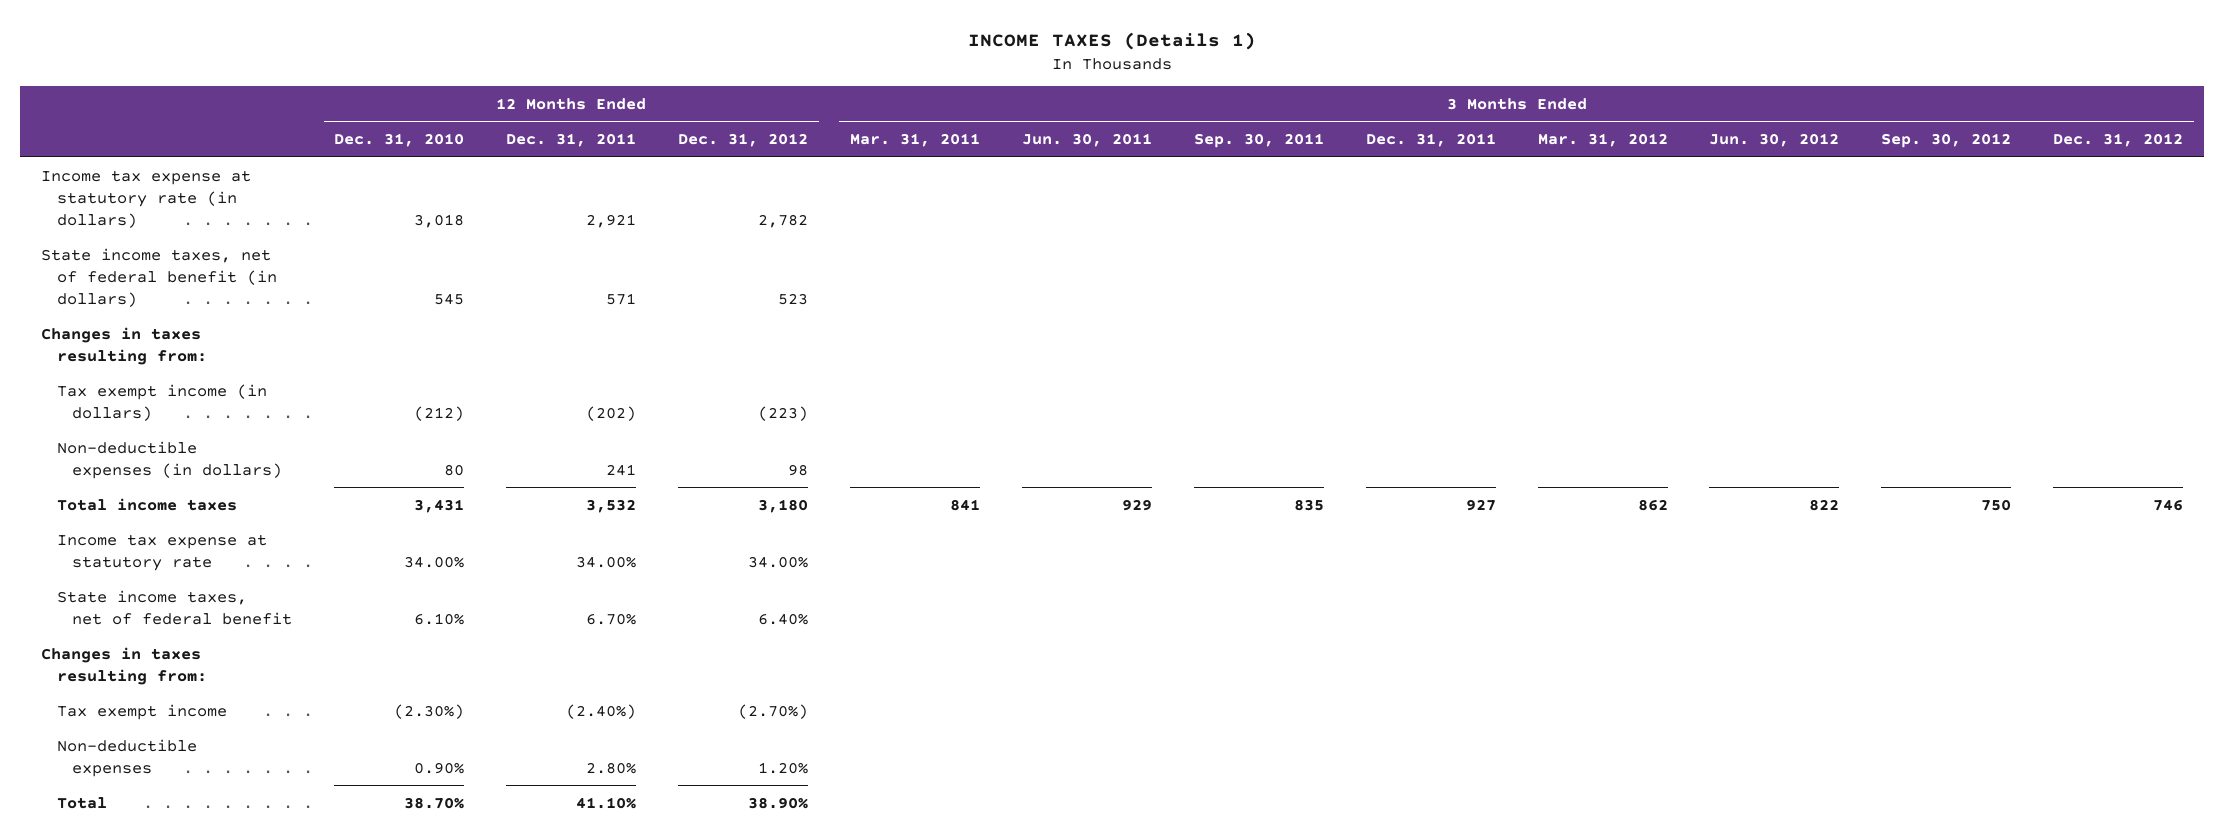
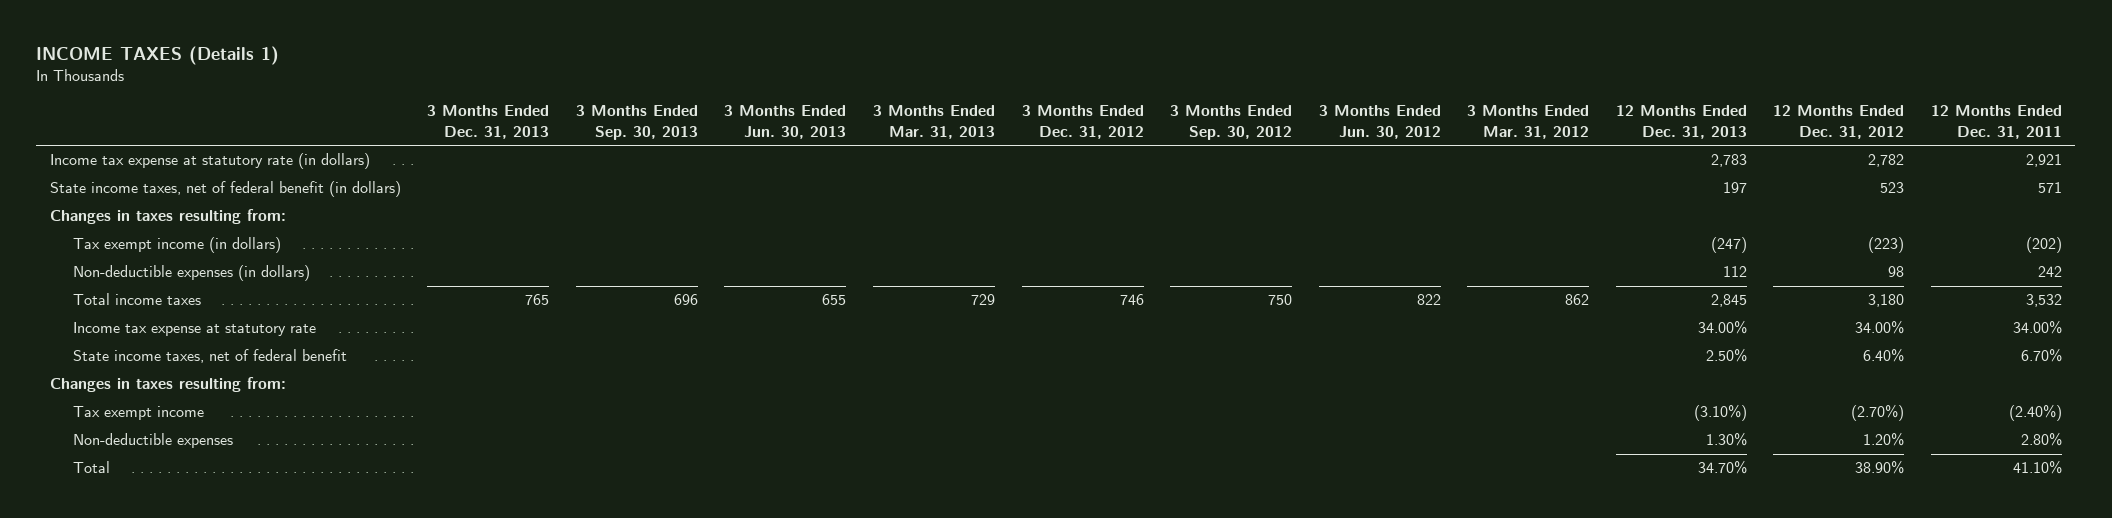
[334,133,465,148] Dec. 31, 2010 -> none
[849,133,980,148] Mar. 31, 2011 -> none
[1021,133,1152,148] Jun. 30, 2011 -> none
[1193,133,1324,149] Sep. 30, 2011 -> none
[1365,133,1496,148] Dec. 31, 2011 -> none
none -> [427,105,550,139] 3 Months Ended Dec. 31, 2013
none -> [575,105,698,140] 3 Months Ended Sep. 30, 2013
none -> [724,105,847,139] 3 Months Ended Jun. 30, 2013
none -> [872,105,995,139] 3 Months Ended Mar. 31, 2013
none -> [1615,105,1747,139] 12 Months Ended Dec. 31, 2013
[606,463,637,476] 241 -> [2037,266,2062,278] 242

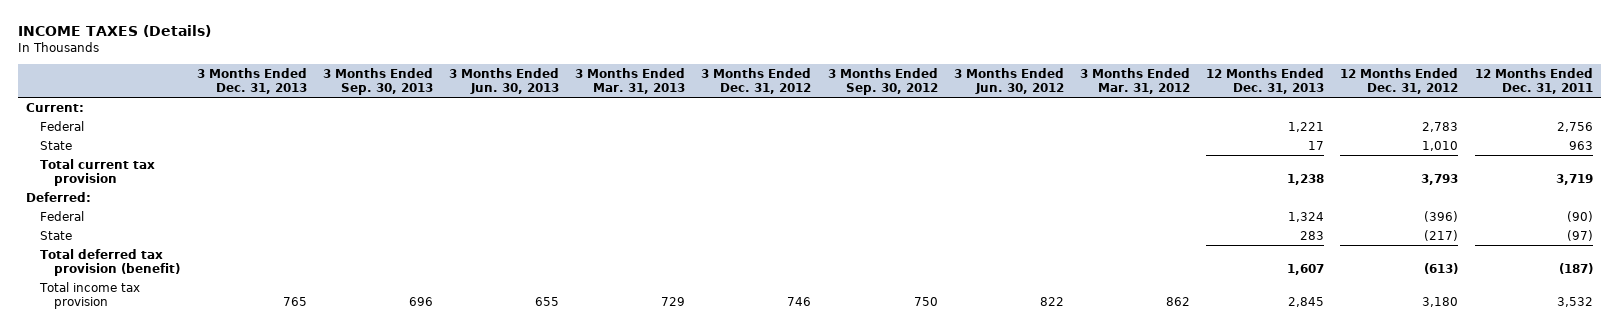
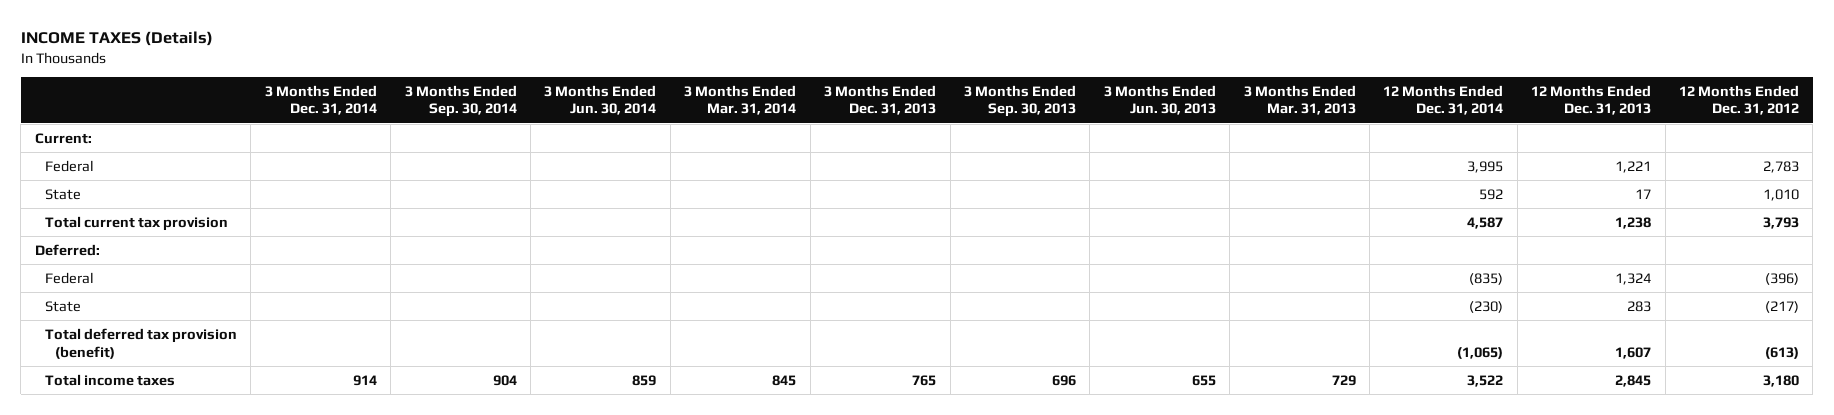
[701,67,812,94] 3 Months Ended Dec. 31, 2012 -> none
[827,67,938,95] 3 Months Ended Sep. 30, 2012 -> none
[953,67,1064,94] 3 Months Ended Jun. 30, 2012 -> none
[1080,67,1191,94] 3 Months Ended Mar. 31, 2012 -> none
[1474,67,1593,94] 12 Months Ended Dec. 31, 2011 -> none
none -> [264,84,377,116] 3 Months Ended Dec. 31, 2014
none -> [404,84,517,118] 3 Months Ended Sep. 30, 2014
none -> [544,84,657,116] 3 Months Ended Jun. 30, 2014
none -> [684,84,797,116] 3 Months Ended Mar. 31, 2014
none -> [1383,84,1504,116] 12 Months Ended Dec. 31, 2014
[39,281,141,310] Total income tax provision -> [45,373,176,386] Total income taxes

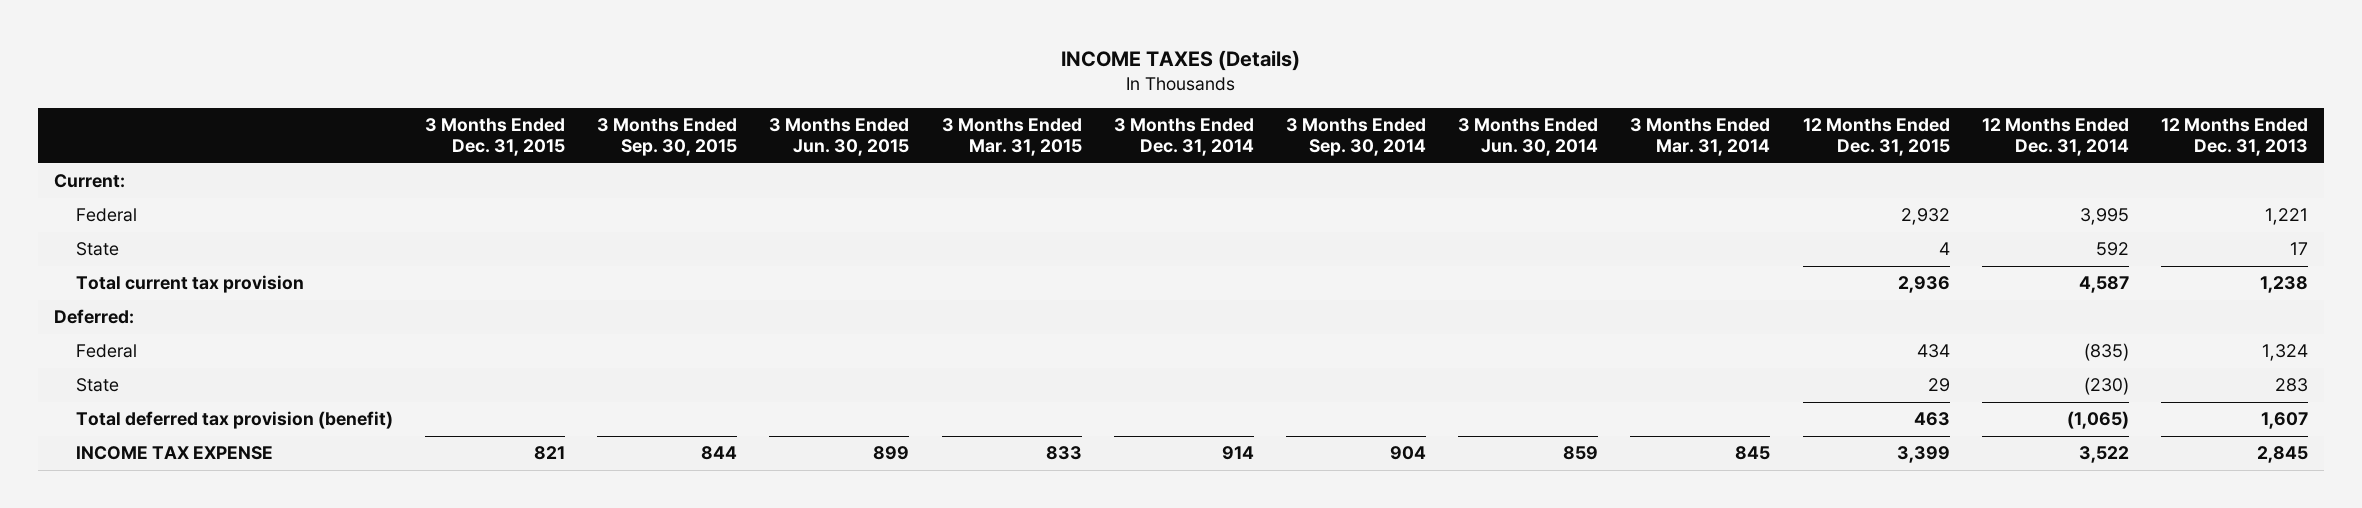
[824,84,937,116] 3 Months Ended Dec. 31, 2013 -> none
[963,84,1076,118] 3 Months Ended Sep. 30, 2013 -> none
[1103,84,1216,116] 3 Months Ended Jun. 30, 2013 -> none
[1243,84,1356,116] 3 Months Ended Mar. 31, 2013 -> none
[1679,84,1800,116] 12 Months Ended Dec. 31, 2012 -> none
none -> [425,118,566,157] 3 Months Ended Dec. 31, 2015
none -> [597,118,738,157] 3 Months Ended Sep. 30, 2015
none -> [769,118,910,157] 3 Months Ended Jun. 30, 2015
none -> [941,118,1082,157] 3 Months Ended Mar. 31, 2015
none -> [1802,118,1950,157] 12 Months Ended Dec. 31, 2015
[45,373,176,386] Total income taxes -> [75,446,273,461] INCOME TAX EXPENSE

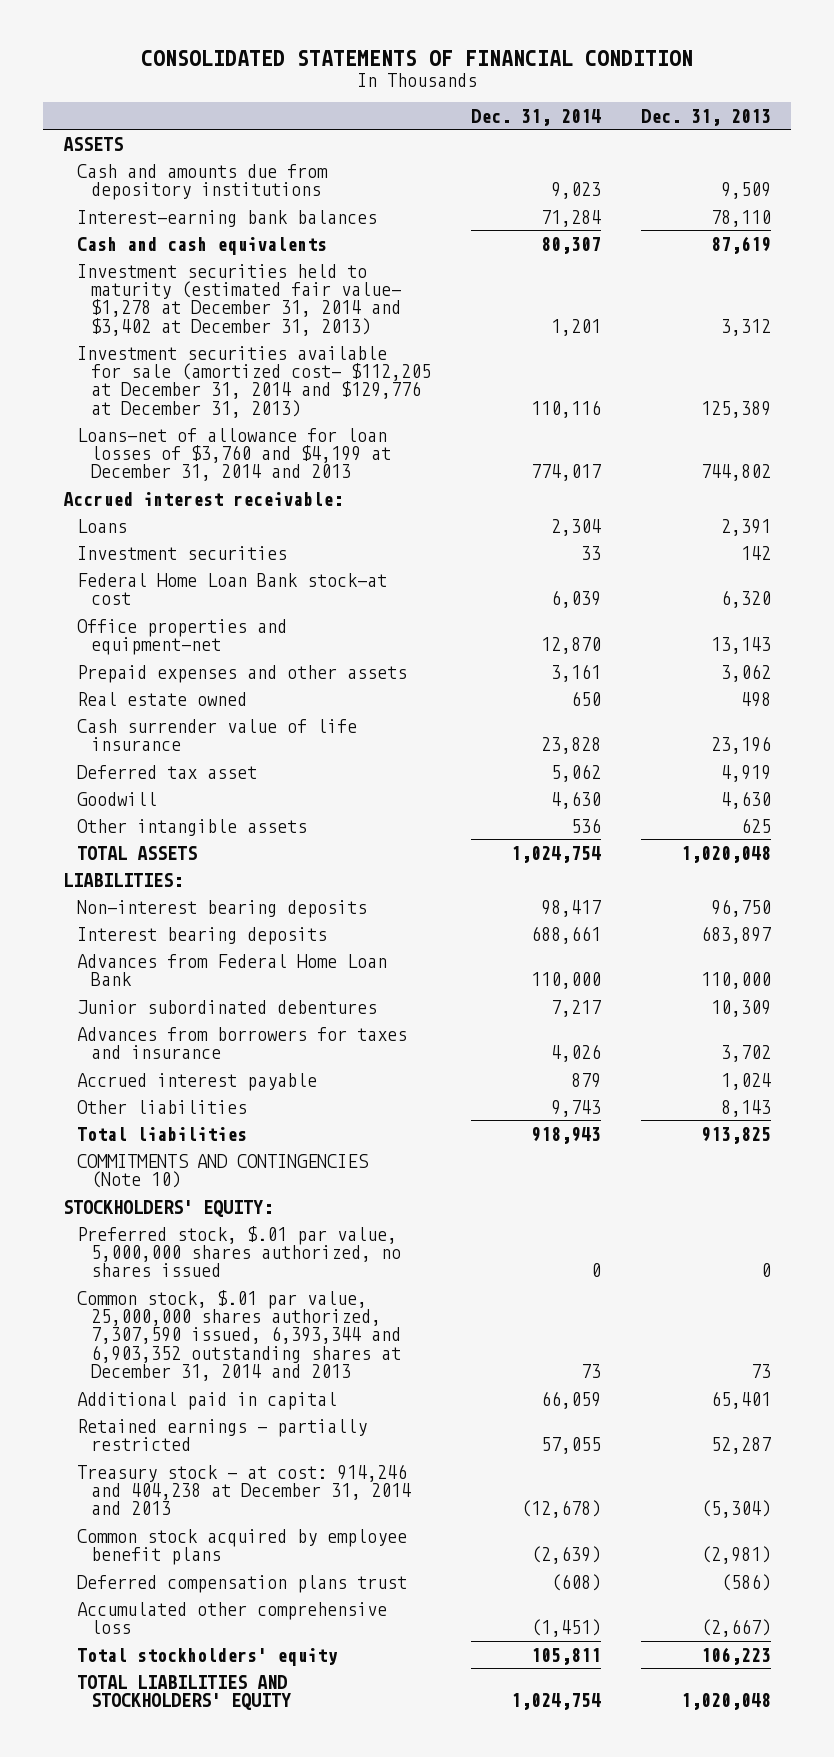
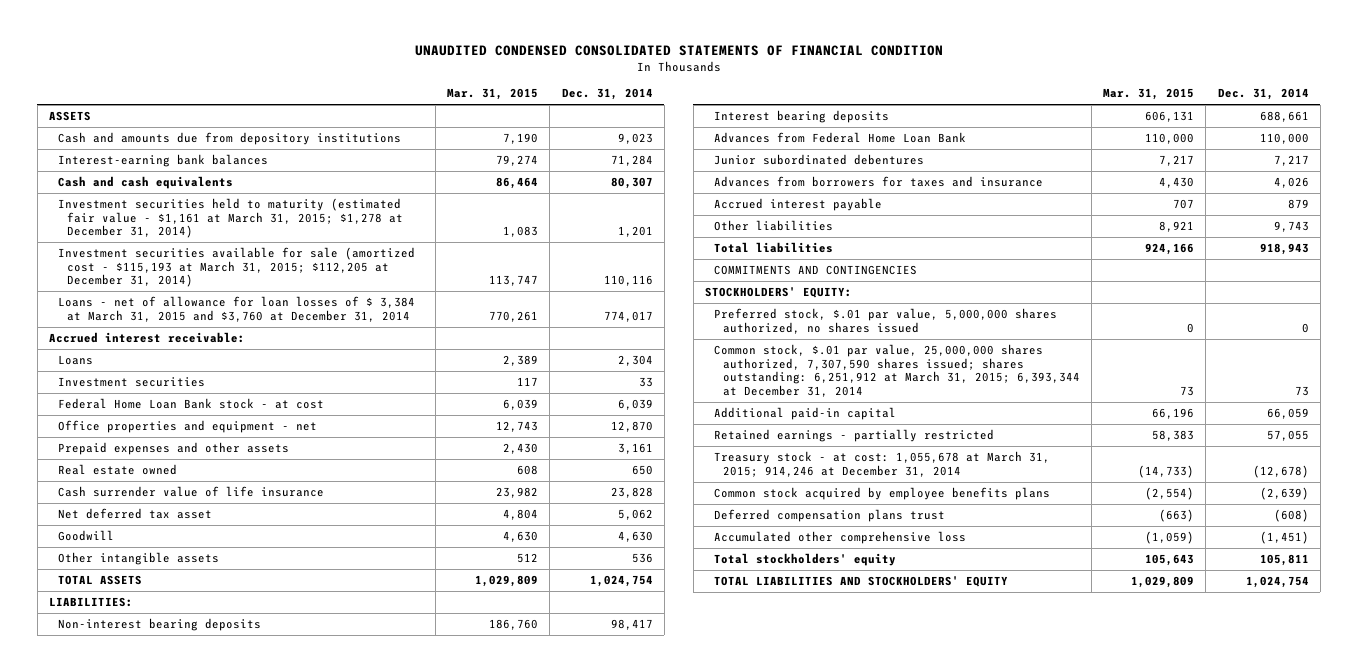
[141,50,694,67] CONSOLIDATED STATEMENTS OF FINANCIAL CONDITION -> [414,45,943,57] UNAUDITED CONDENSED CONSOLIDATED STATEMENTS OF FINANCIAL CONDITION
[641,108,772,126] Dec. 31, 2013 -> none
none -> [447,88,539,101] Mar. 31, 2015
[77,263,402,336] Investment securities held to maturity (estimated fair value- $1,278 at December 31, 2014 and $3,402 at December 31, 2013) -> [57,197,403,239] Investment securities held to maturity (estimated fair value - $1,161 at March 31, 2015; $1,278 at December 31, 2014)
[77,345,432,418] Investment securities available for sale (amortized cost- $112,205 at December 31, 2014 and $129,776 at December 31, 2013) -> [57,246,415,288] Investment securities available for sale (amortized cost - $115,193 at March 31, 2015; $112,205 at December 31, 2014)
[77,427,392,482] Loans-net of allowance for loan losses of $3,760 and $4,199 at December 31, 2014 and 2013 -> [57,295,415,322] Loans - net of allowance for loan losses of $ 3,384 at March 31, 2015 and $3,760 at December 31, 2014
[77,572,388,605] Federal Home Loan Bank stock-at cost -> [57,397,324,409] Federal Home Loan Bank stock - at cost
[77,618,288,655] Office properties and equipment-net -> [57,419,317,433] Office properties and equipment - net
[77,764,258,779] Deferred tax asset -> [57,507,212,519] Net deferred tax asset
[77,1153,370,1188] COMMITMENTS AND CONTINGENCIES (Note 10) -> [713,264,917,275] COMMITMENTS AND CONTINGENCIES
[77,1289,402,1381] Common stock, $.01 par value, 25,000,000 shares authorized, 7,307,590 issued, 6,393,344 and 6,903,352 outstanding shares at December 31, 2014 and 2013 -> [713,343,1080,398] Common stock, $.01 par value, 25,000,000 shares authorized, 7,307,590 shares issued; shares outstanding: 6,251,912 at March 31, 2015; 6,393,344 at December 31, 2014
[77,1391,338,1410] Additional paid in capital -> [713,406,896,420] Additional paid-in capital
[77,1463,412,1516] Treasury stock - at cost: 914,246 and 404,238 at December 31, 2014 and 2013 -> [713,450,1050,477] Treasury stock - at cost: 1,055,678 at March 31, 2015; 914,246 at December 31, 2014
[77,1528,408,1565] Common stock acquired by employee benefit plans -> [713,486,1050,500] Common stock acquired by employee benefits plans

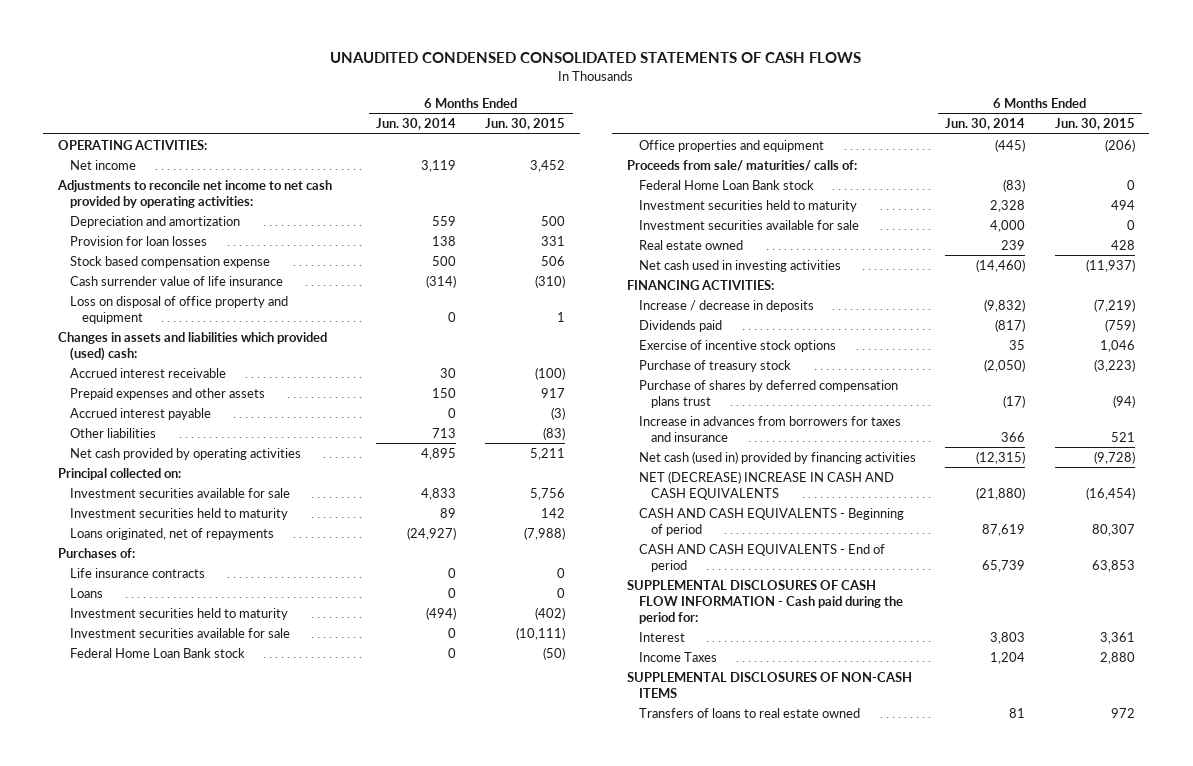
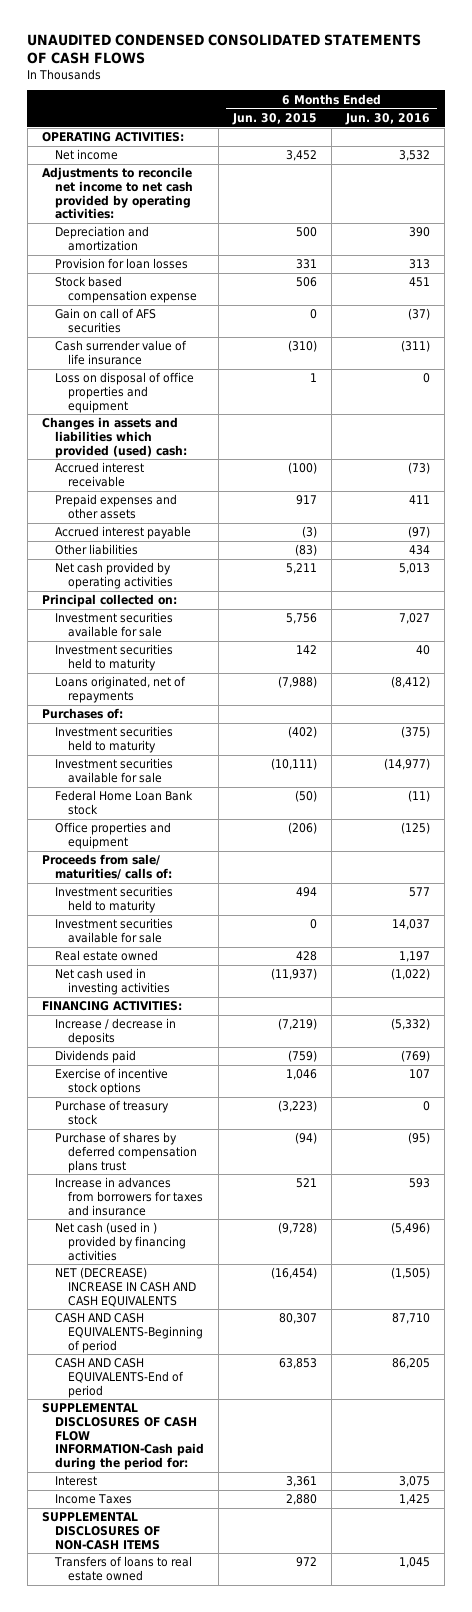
[376,118,457,131] Jun. 30, 2014 -> none
none -> [345,112,431,125] Jun. 30, 2016
none -> [54,308,156,333] Gain on call of AFS securities
[69,295,288,324] Loss on disposal of office property and equipment -> [54,372,194,413] Loss on disposal of office properties and equipment
[69,567,205,578] Life insurance contracts -> none
[69,587,103,598] Loans -> none
[639,179,815,190] Federal Home Loan Bank stock -> none
[639,450,917,464] Net cash (used in) provided by financing activities -> [54,1222,186,1261] Net cash (used in ) provided by financing activities
[639,507,905,536] CASH AND CASH EQUIVALENTS - Beginning of period -> [54,1313,203,1353] CASH AND CASH EQUIVALENTS-Beginning of period
[639,543,886,572] CASH AND CASH EQUIVALENTS - End of period -> [54,1358,184,1398] CASH AND CASH EQUIVALENTS-End of period
[627,579,904,624] SUPPLEMENTAL DISCLOSURES OF CASH FLOW INFORMATION - Cash paid during the period for: -> [41,1403,204,1470] SUPPLEMENTAL DISCLOSURES OF CASH FLOW INFORMATION-Cash paid during the period for:

